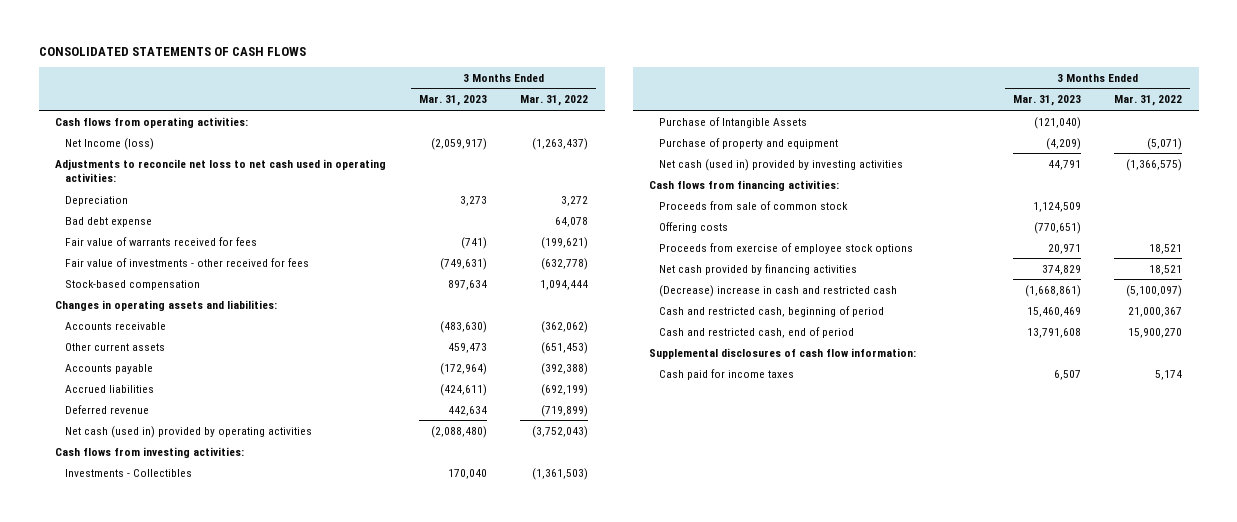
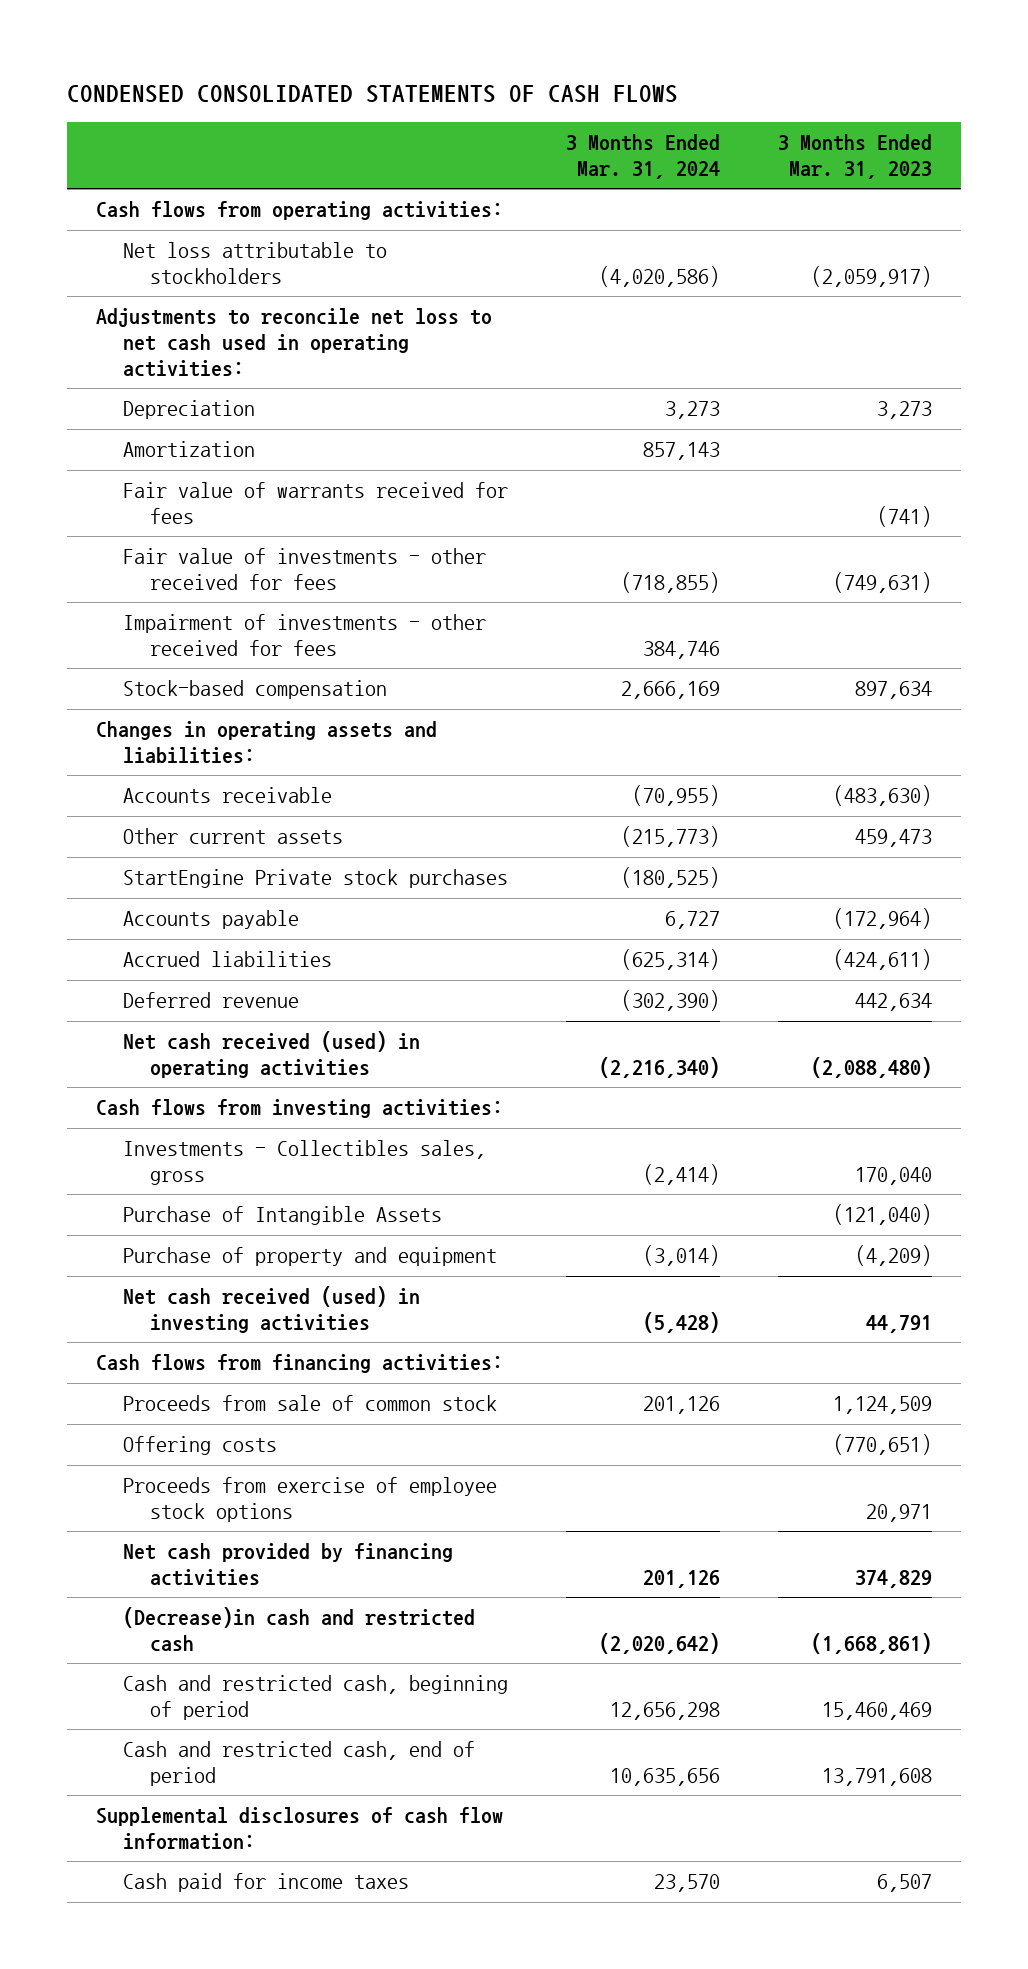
[38,47,306,57] CONSOLIDATED STATEMENTS OF CASH FLOWS -> [67,84,679,103] CONDENSED CONSOLIDATED STATEMENTS OF CASH FLOWS
[520,95,589,107] Mar. 31, 2022 -> none
none -> [566,134,721,179] 3 Months Ended Mar. 31, 2024
[64,137,154,150] Net Income (loss) -> [123,242,388,284] Net loss attributable to stockholders
[64,216,152,227] Bad debt expense -> none
none -> [123,441,256,458] Amortization
none -> [123,614,487,656] Impairment of investments - other received for fees
none -> [123,869,509,889] StartEngine Private stock purchases
[64,425,312,438] Net cash (used in) provided by operating activities -> [123,1031,421,1078] Net cash received (used) in operating activities
[64,468,192,477] Investments - Collectibles -> [123,1140,487,1185] Investments - Collectibles sales, gross
[658,158,903,171] Net cash (used in) provided by investing activities -> [123,1286,421,1333] Net cash received (used) in investing activities
[658,284,897,297] (Decrease) increase in cash and restricted cash -> [123,1607,476,1652] (Decrease)in cash and restricted cash

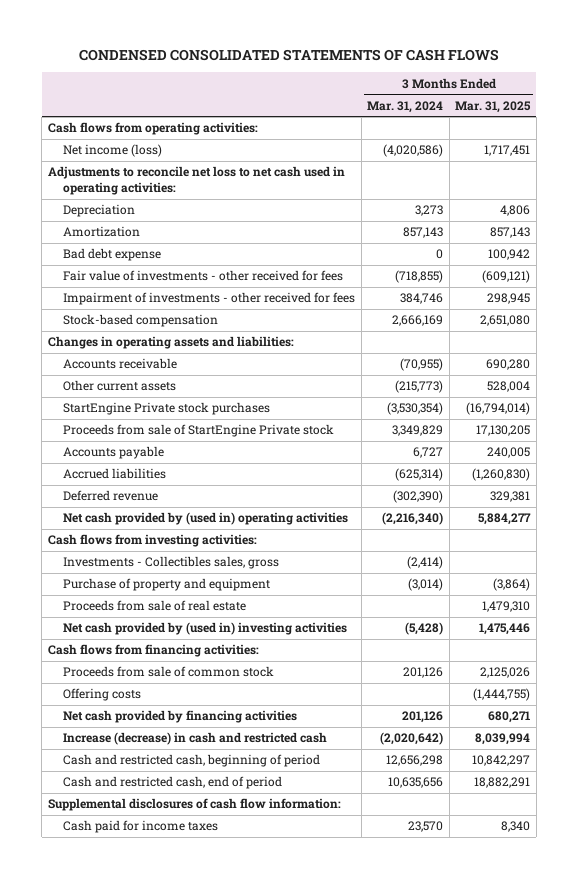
[778,134,933,179] 3 Months Ended Mar. 31, 2023 -> none
none -> [455,100,532,113] Mar. 31, 2025
[123,242,388,284] Net loss attributable to stockholders -> [63,144,163,158] Net income (loss)
[123,482,509,524] Fair value of warrants received for fees -> none
none -> [63,248,162,262] Bad debt expense
[621,867,721,889] (180,525) -> [387,402,444,416] (3,530,354)
none -> [63,424,335,438] Proceeds from sale of StartEngine Private stock
[123,1031,421,1078] Net cash received (used) in operating activities -> [63,512,349,526] Net cash provided by (used in) operating activities
[123,1206,443,1226] Purchase of Intangible Assets -> none
none -> [63,600,247,612] Proceeds from sale of real estate
[123,1286,421,1333] Net cash received (used) in investing activities -> [63,622,348,636] Net cash provided by (used in) investing activities
[123,1477,498,1522] Proceeds from exercise of employee stock options -> none
[123,1607,476,1652] (Decrease)in cash and restricted cash -> [63,732,328,746] Increase (decrease) in cash and restricted cash

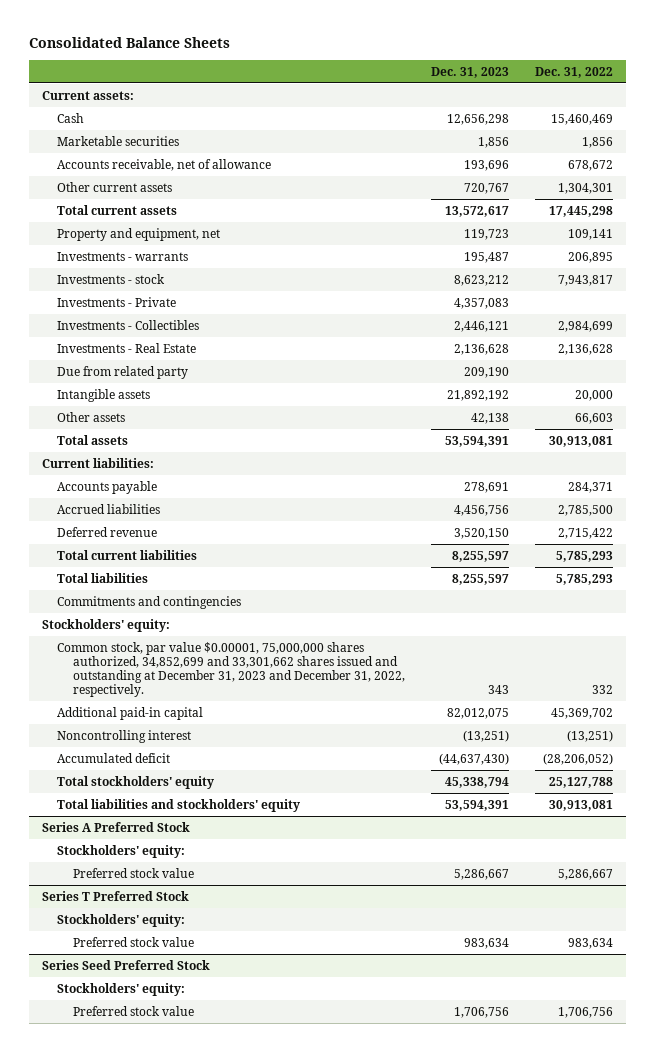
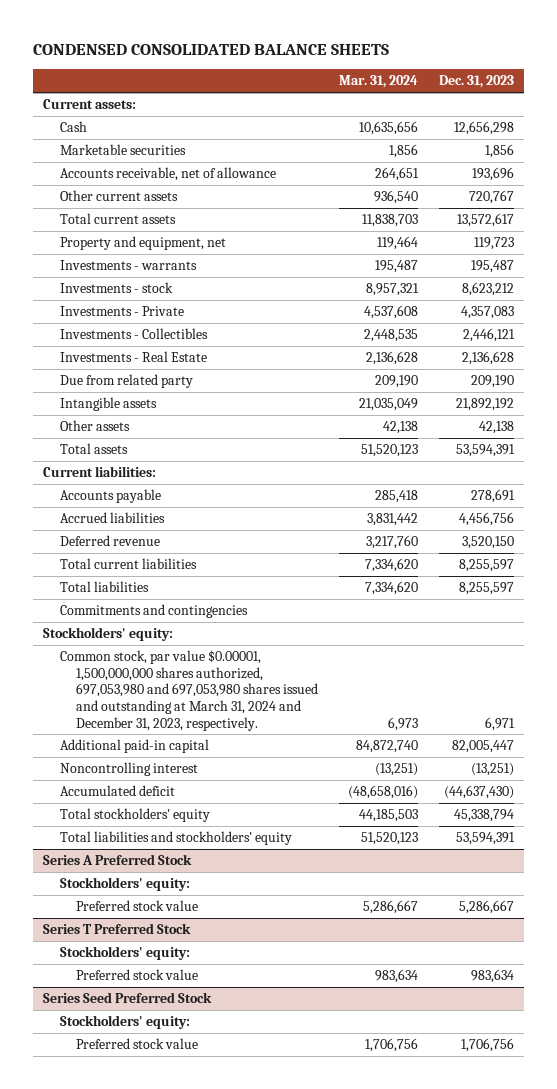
[28,36,230,48] Consolidated Balance Sheets -> [33,43,390,55] CONDENSED CONSOLIDATED BALANCE SHEETS
[534,66,613,78] Dec. 31, 2022 -> none
none -> [338,75,418,89] Mar. 31, 2024
[57,641,405,698] Common stock, par value $0.00001, 75,000,000 shares authorized, 34,852,699 and 33,301,662 shares issued and outstanding at December 31, 2023 and December 31, 2022, respectively. -> [59,650,319,731] Common stock, par value $0.00001, 1,500,000,000 shares authorized, 697,053,980 and 697,053,980 shares issued and outstanding at March 31, 2024 and December 31, 2023, respectively.
[487,685,509,695] 343 -> [484,716,515,731] 6,971
[446,707,509,719] 82,012,075 -> [451,740,514,754] 82,005,447

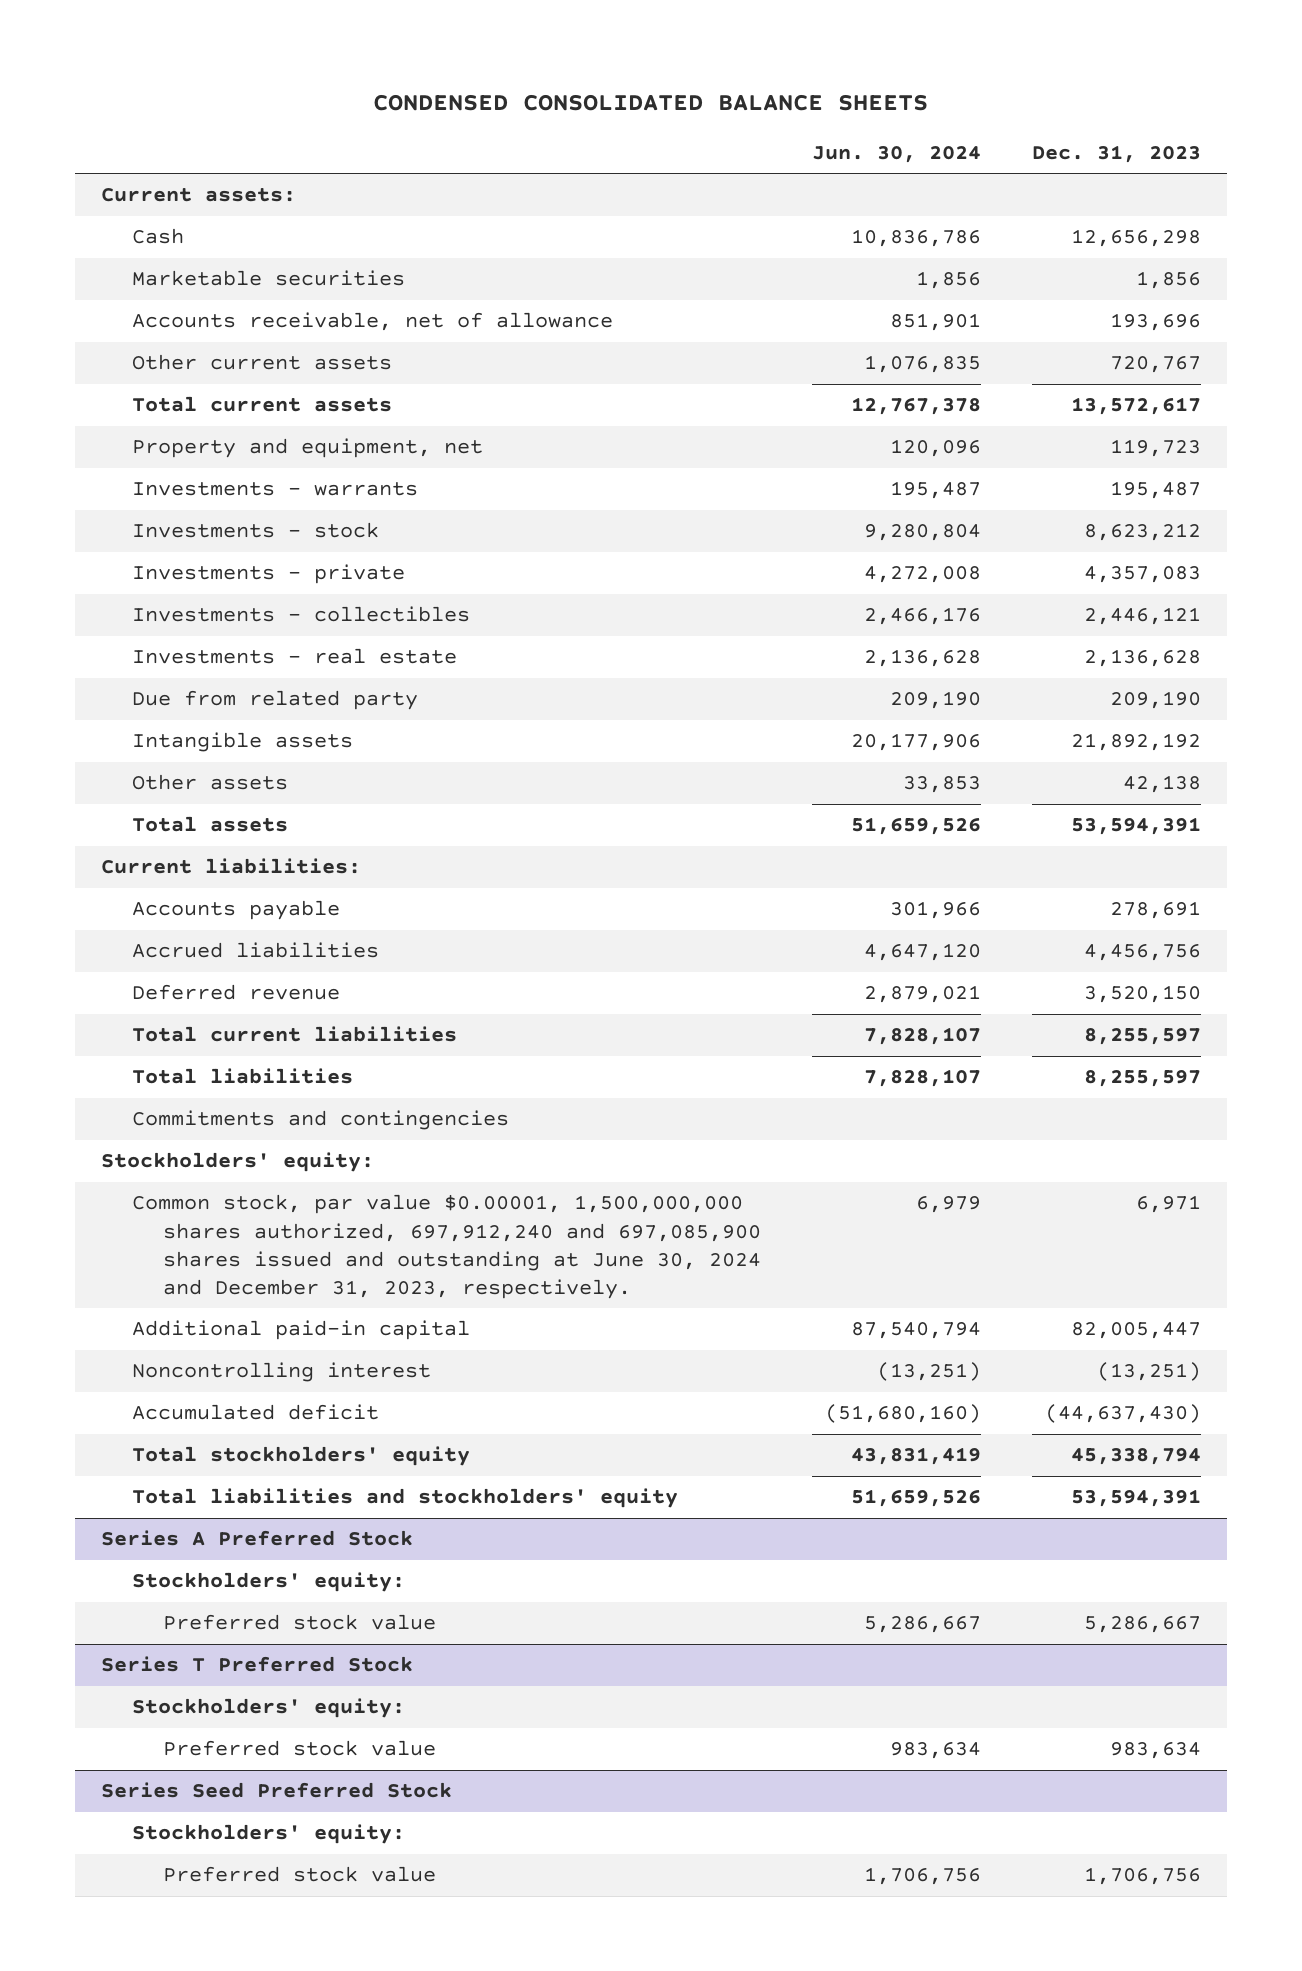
[338,75,418,89] Mar. 31, 2024 -> none
none -> [812,146,982,164] Jun. 30, 2024
[59,306,184,317] Investments - Private -> [132,564,406,585] Investments - private
[59,328,208,340] Investments - Collectibles -> [132,606,471,623] Investments - collectibles
[59,351,207,363] Investments - Real Estate -> [132,648,458,665] Investments - real estate
[59,650,319,731] Common stock, par value $0.00001, 1,500,000,000 shares authorized, 697,053,980 and 697,053,980 shares issued and outstanding at March 31, 2024 and December 31, 2023, respectively. -> [132,1194,762,1299] Common stock, par value $0.00001, 1,500,000,000 shares authorized, 697,912,240 and 697,085,900 shares issued and outstanding at June 30, 2024 and December 31, 2023, respectively.

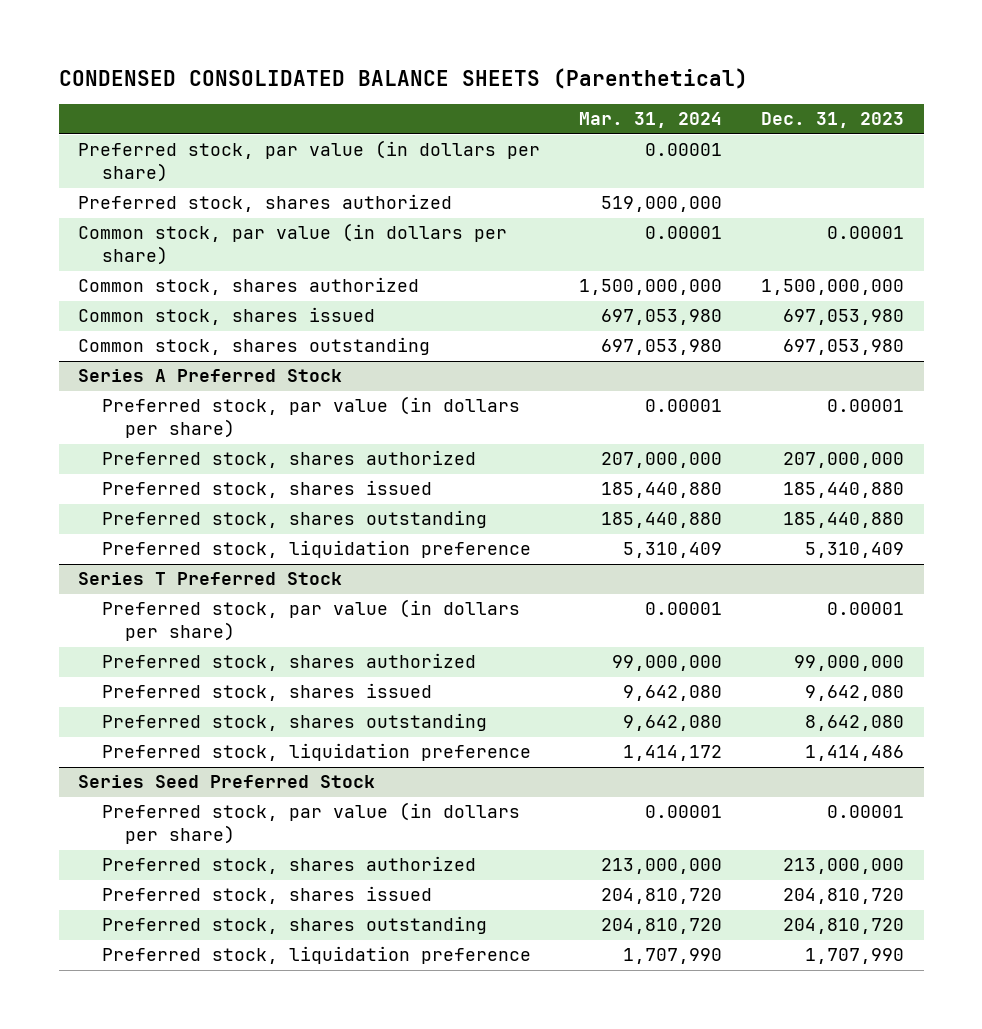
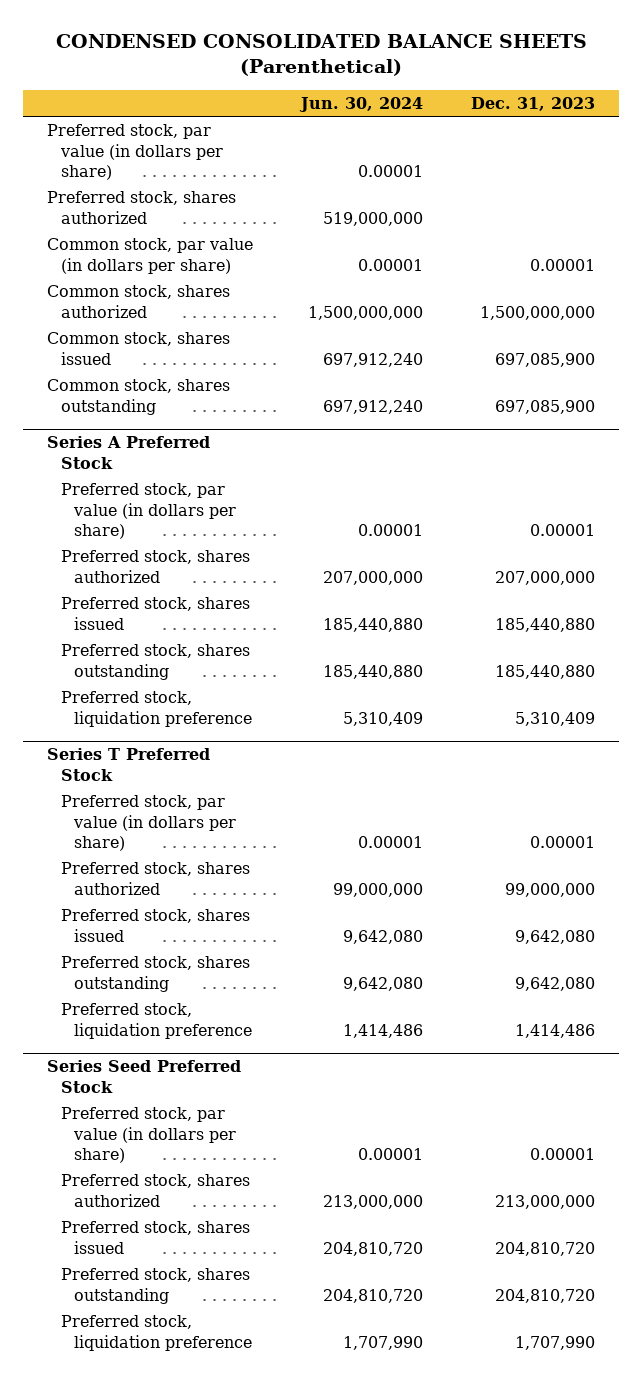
[579,112,723,129] Mar. 31, 2024 -> none
none -> [298,97,423,113] Jun. 30, 2024
[783,309,905,326] 697,053,980 -> [494,352,595,367] 697,085,900
[783,339,905,356] 697,053,980 -> [494,399,595,414] 697,085,900
[805,715,905,732] 8,642,080 -> [514,976,595,991] 9,642,080

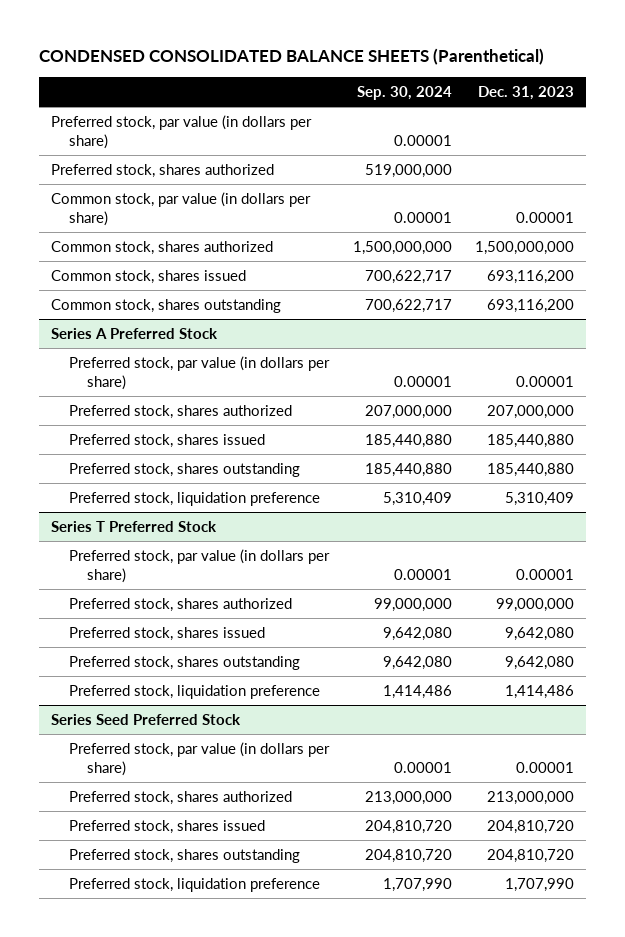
[298,97,423,113] Jun. 30, 2024 -> none
none -> [356,85,452,100] Sep. 30, 2024
[494,352,595,367] 697,085,900 -> [487,270,575,285] 693,116,200
[494,399,595,414] 697,085,900 -> [487,299,575,314] 693,116,200

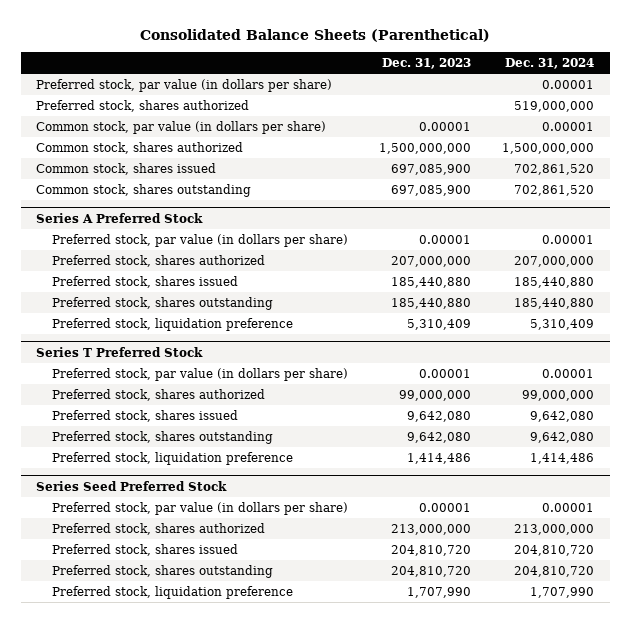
[38,47,544,65] CONDENSED CONSOLIDATED BALANCE SHEETS (Parenthetical) -> [140,28,491,42] Consolidated Balance Sheets (Parenthetical)
[356,85,452,100] Sep. 30, 2024 -> none
none -> [505,57,595,69] Dec. 31, 2024
[487,270,575,285] 693,116,200 -> [391,164,472,176] 697,085,900
[487,299,575,314] 693,116,200 -> [391,185,472,197] 697,085,900

